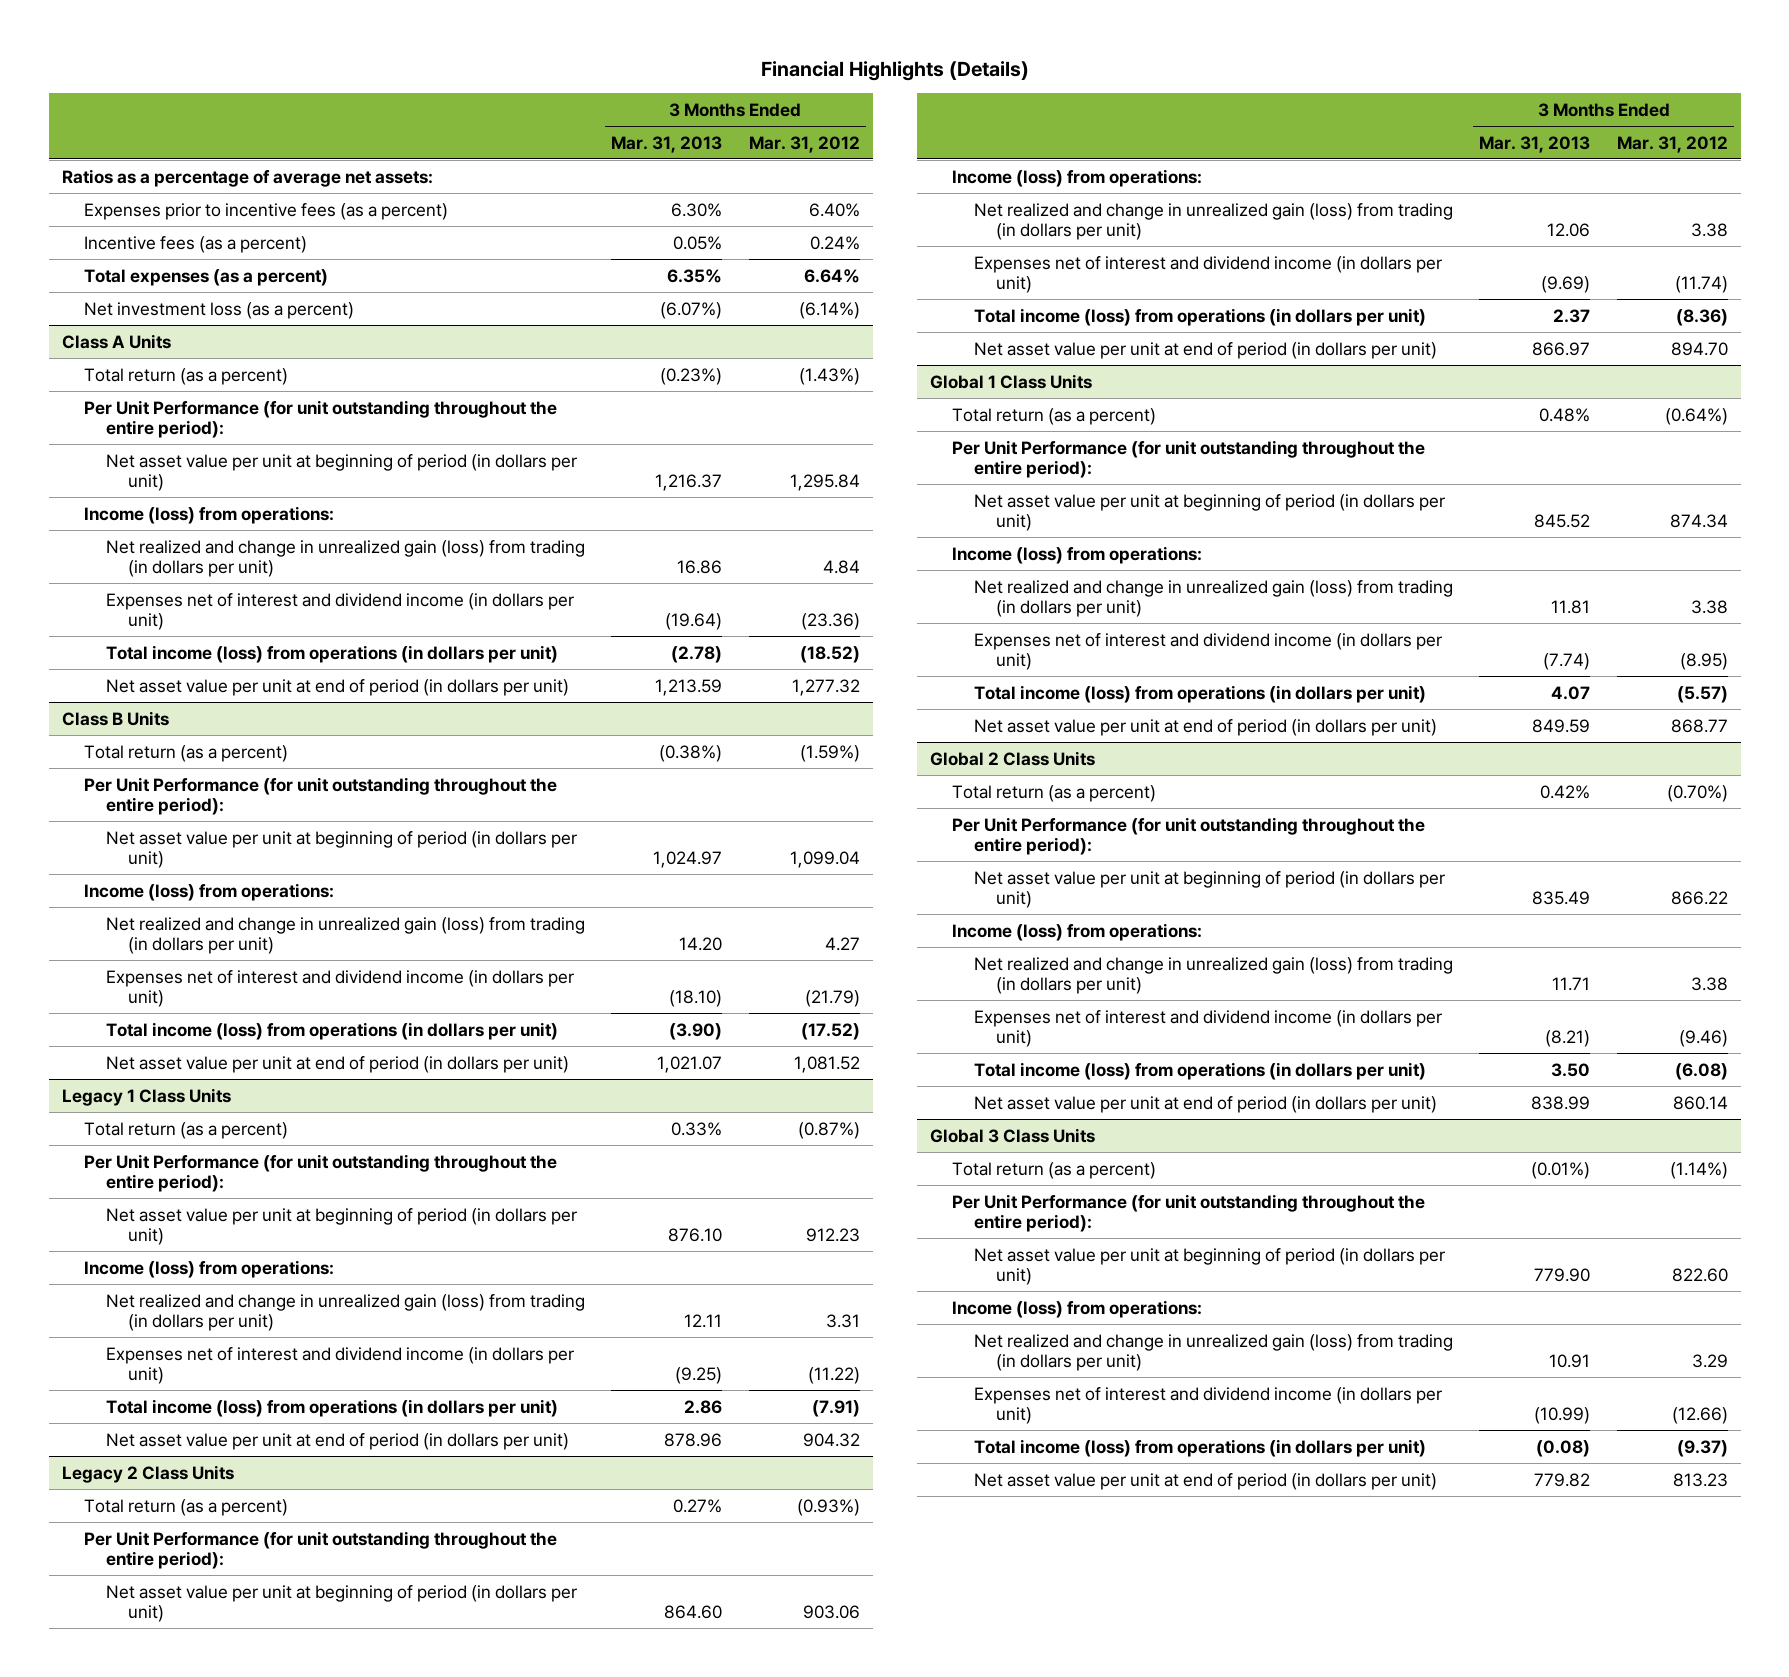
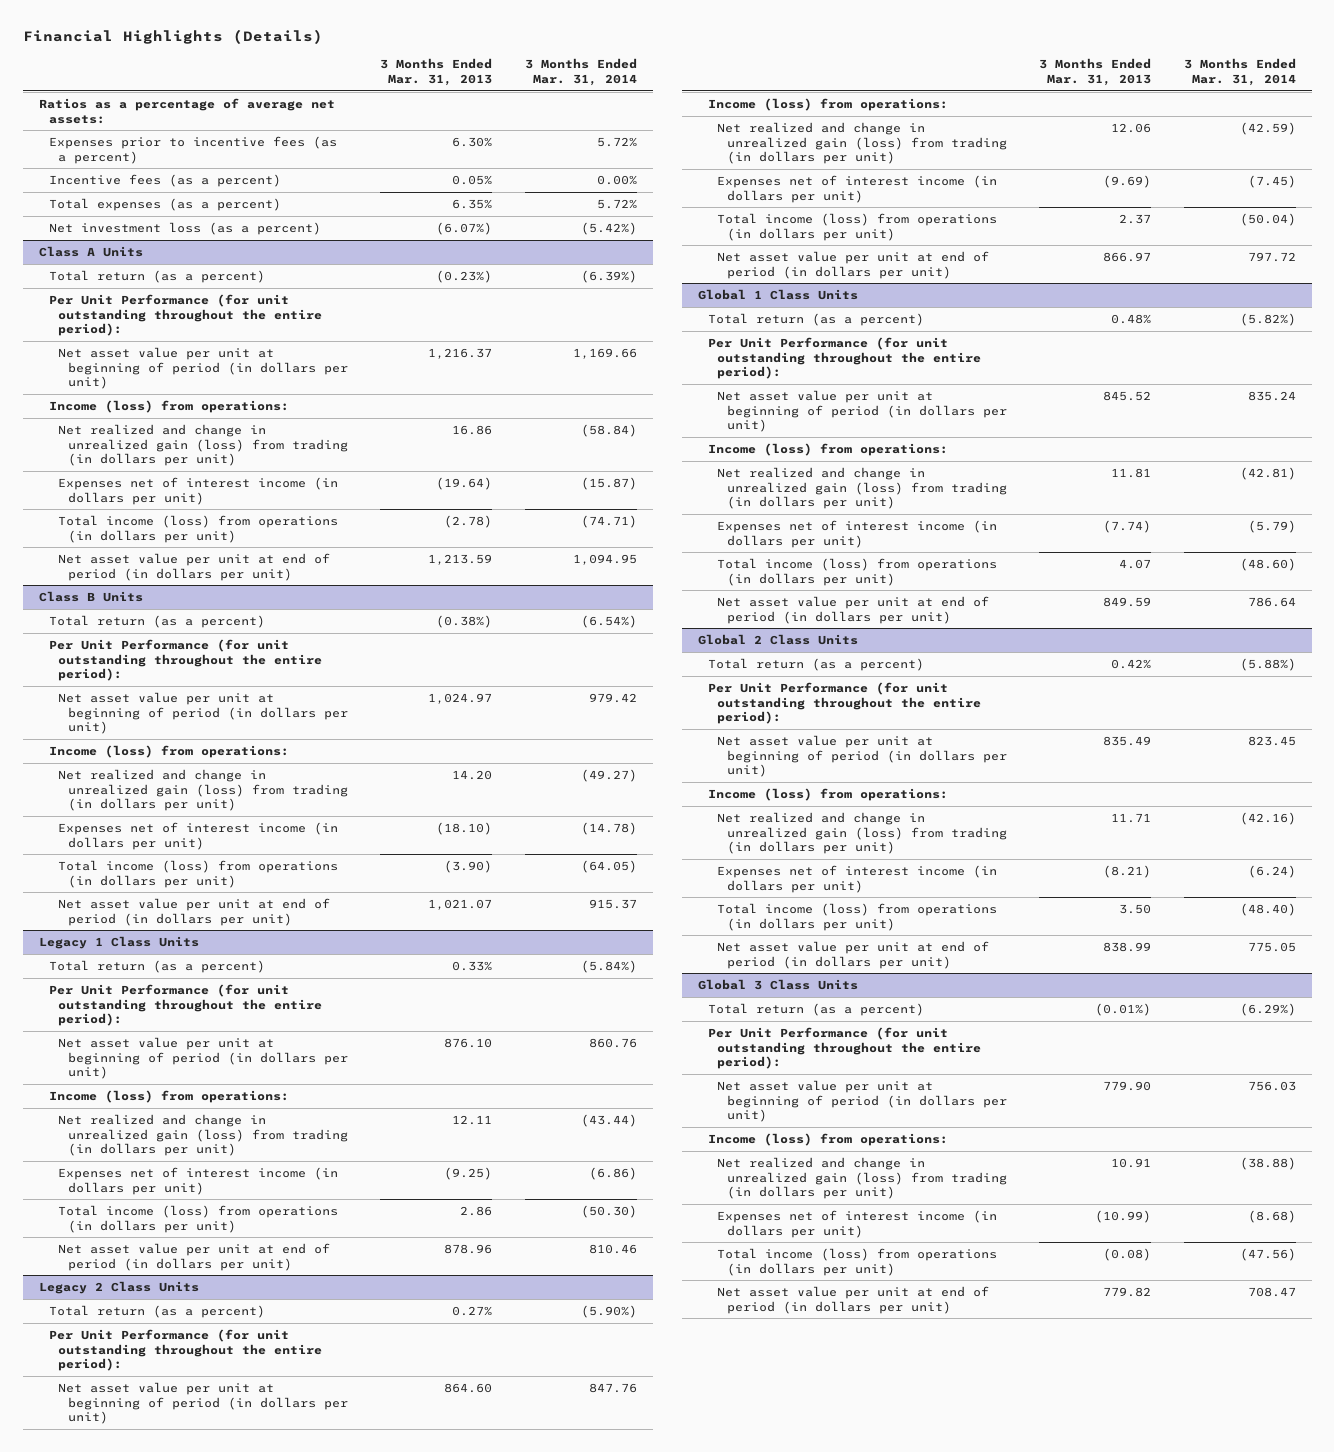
[748,135,860,153] Mar. 31, 2012 -> none
none -> [524,58,637,86] 3 Months Ended Mar. 31, 2014
[105,592,574,631] Expenses net of interest and dividend income (in dollars per unit) -> [58,476,339,505] Expenses net of interest income (in dollars per unit)
[105,969,574,1008] Expenses net of interest and dividend income (in dollars per unit) -> [58,821,339,850] Expenses net of interest income (in dollars per unit)
[105,1346,574,1385] Expenses net of interest and dividend income (in dollars per unit) -> [58,1166,339,1195] Expenses net of interest income (in dollars per unit)
[974,255,1443,294] Expenses net of interest and dividend income (in dollars per unit) -> [717,174,998,203] Expenses net of interest income (in dollars per unit)
[974,632,1443,671] Expenses net of interest and dividend income (in dollars per unit) -> [717,519,998,548] Expenses net of interest income (in dollars per unit)
[974,1009,1443,1048] Expenses net of interest and dividend income (in dollars per unit) -> [717,864,998,893] Expenses net of interest income (in dollars per unit)
[974,1386,1443,1425] Expenses net of interest and dividend income (in dollars per unit) -> [717,1209,998,1238] Expenses net of interest income (in dollars per unit)

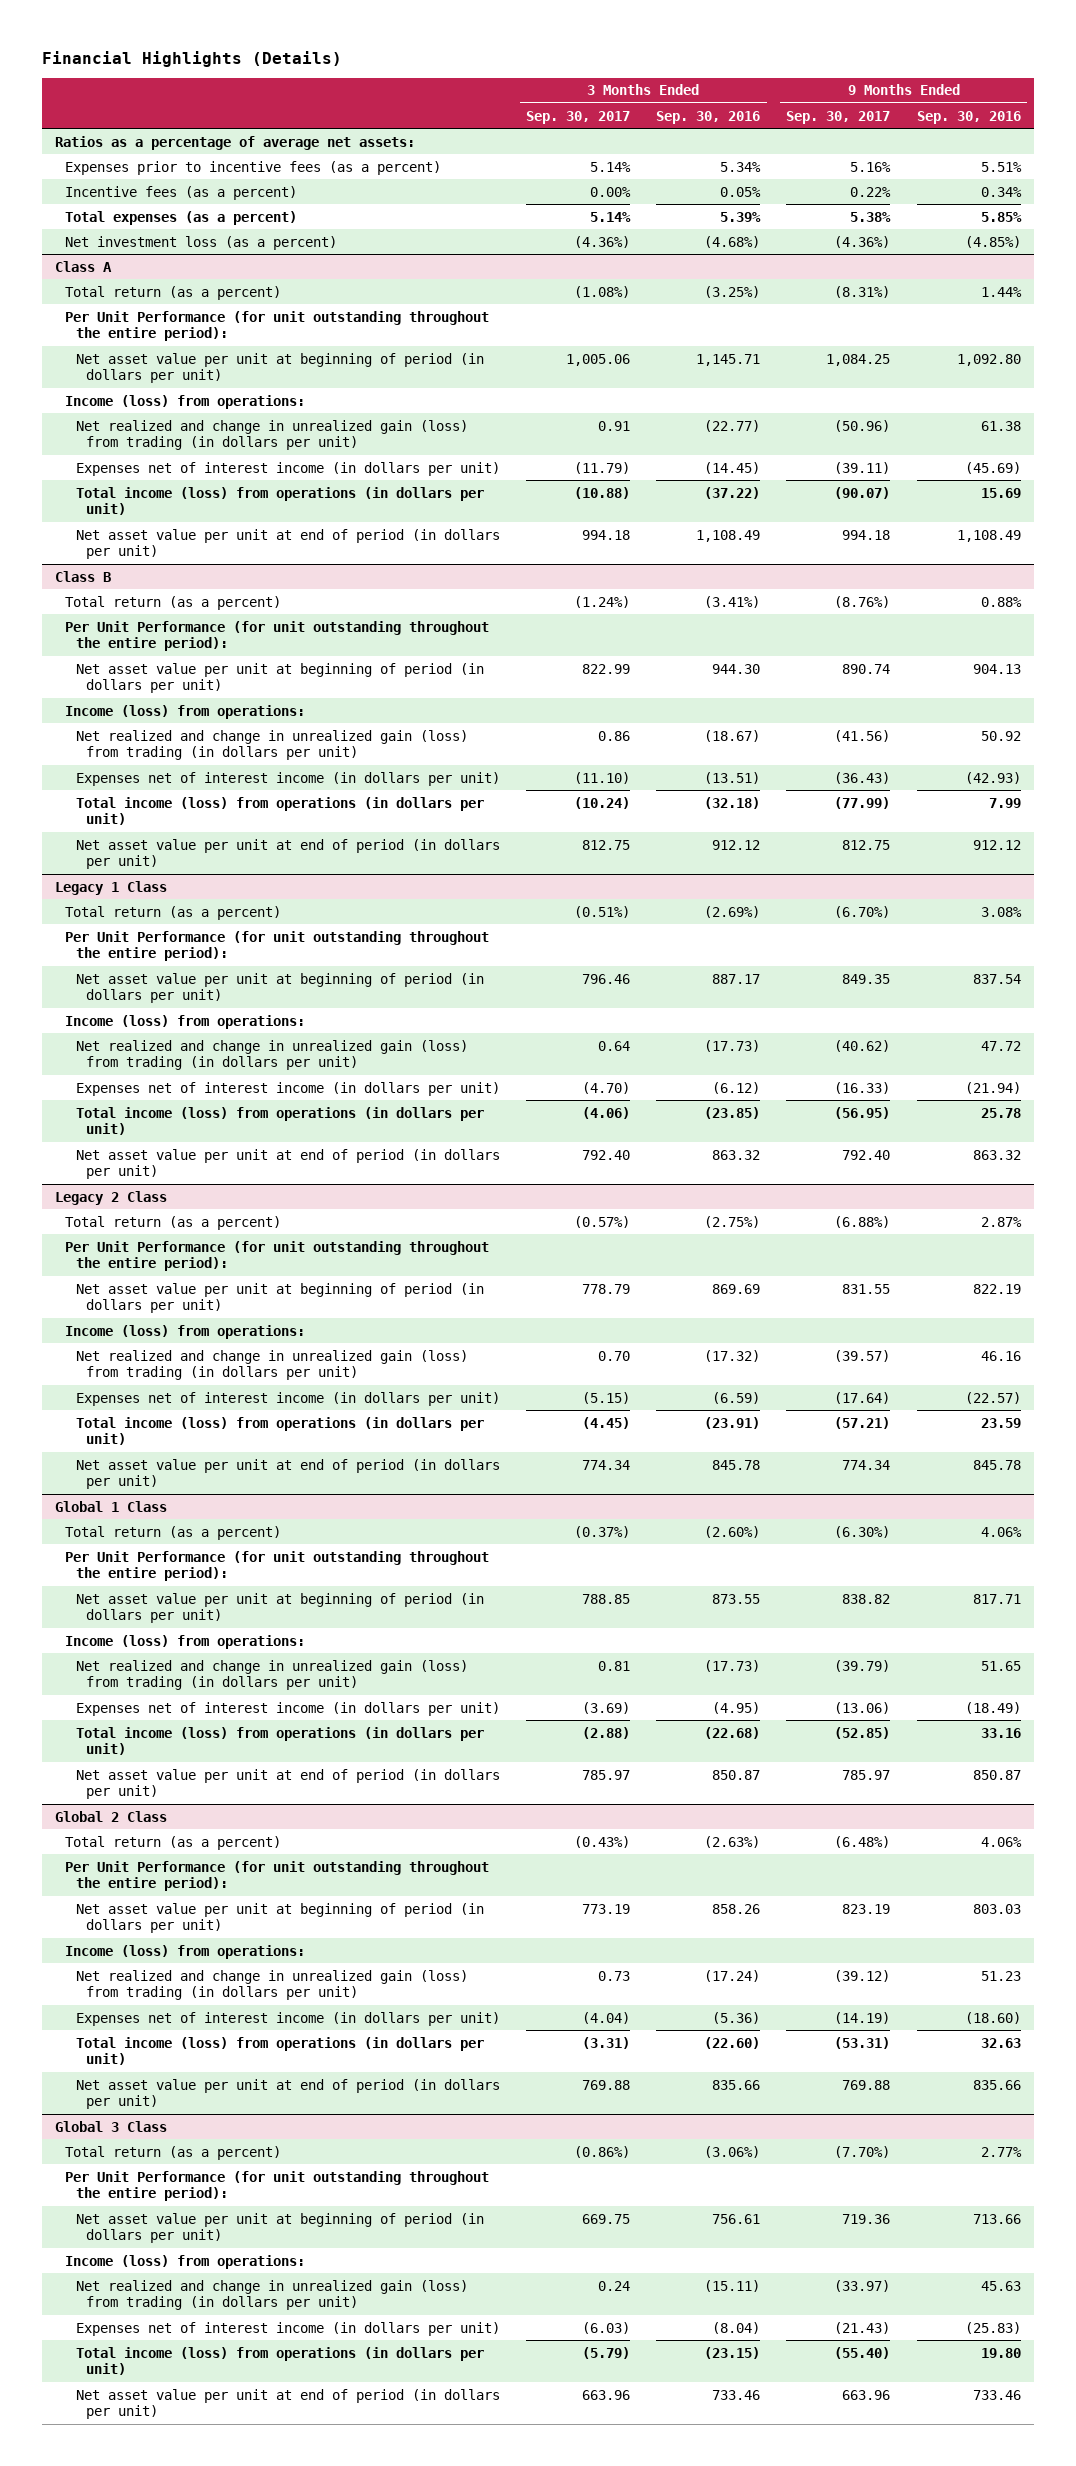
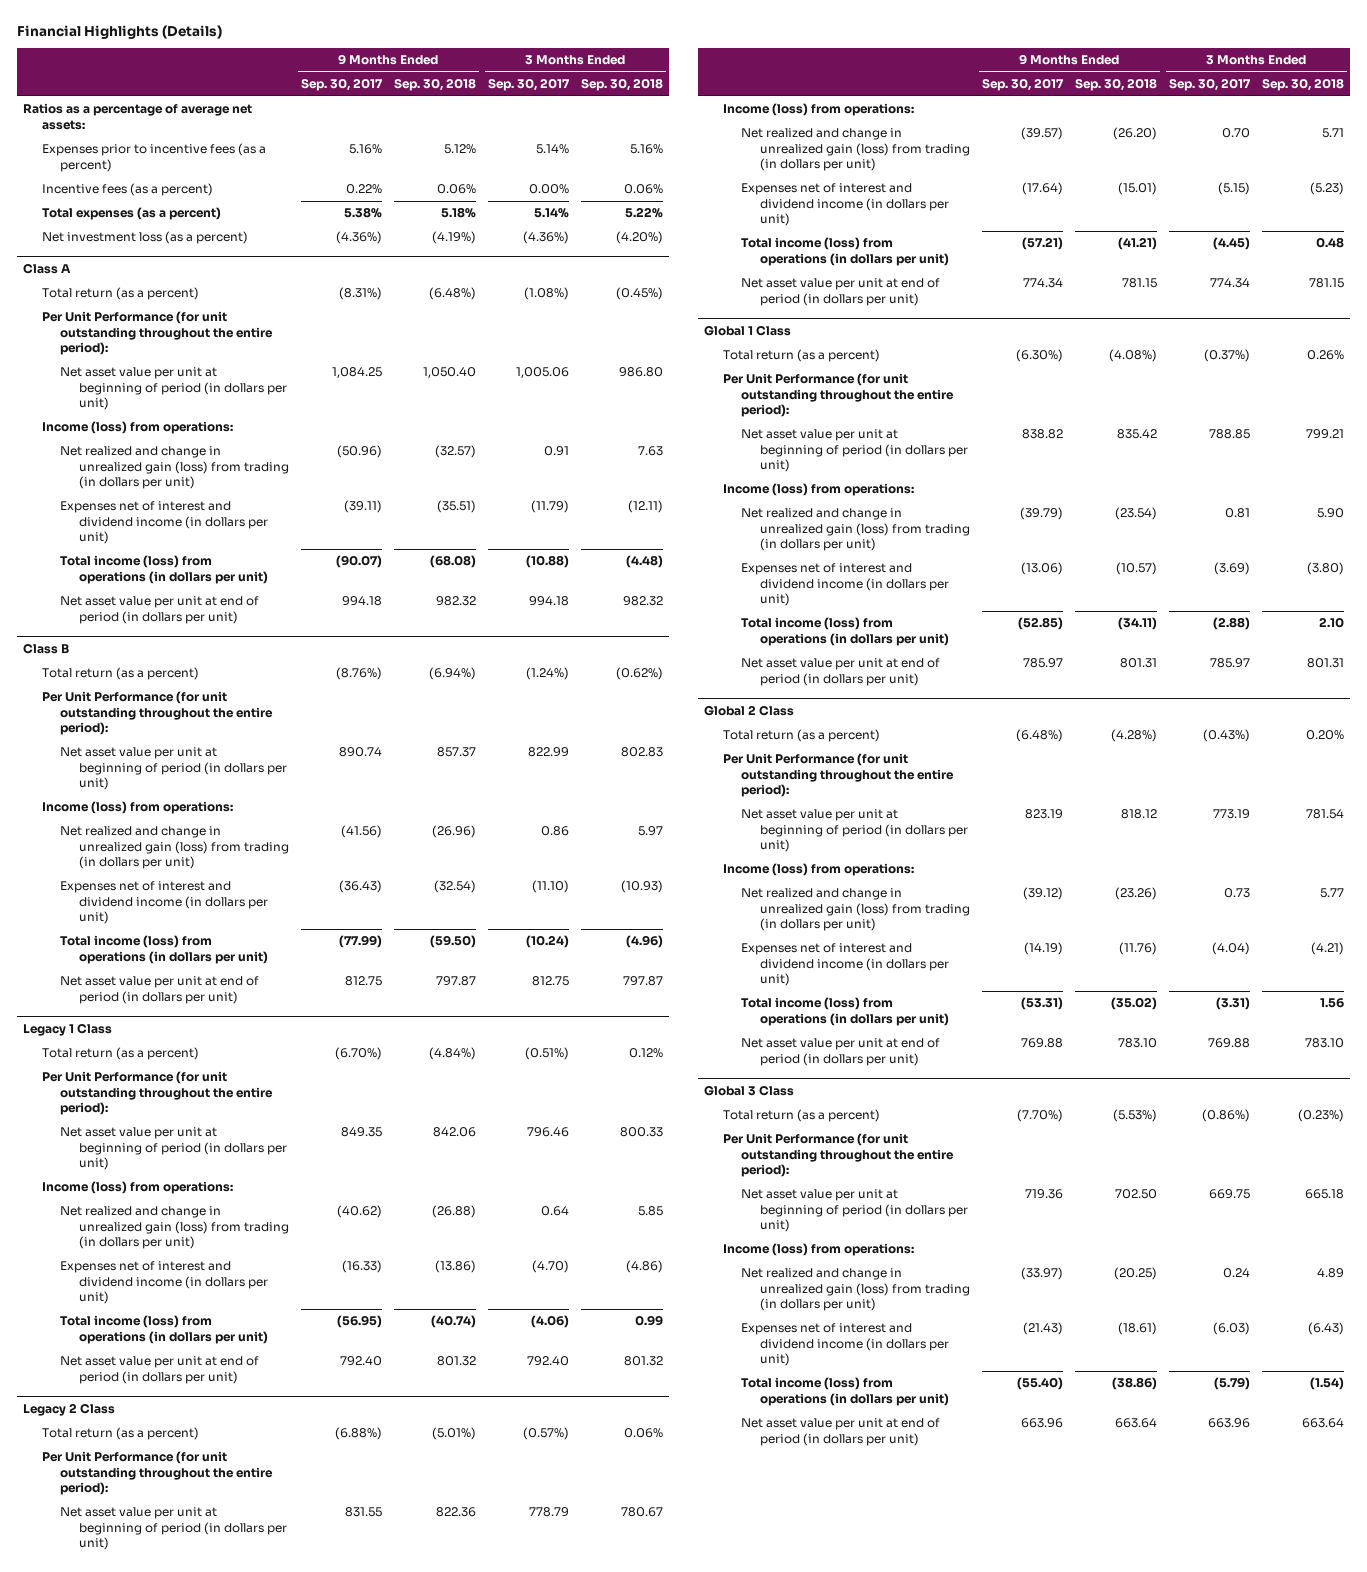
[656,110,761,124] Sep. 30, 2016 -> none
[916,110,1021,124] Sep. 30, 2016 -> none
none -> [393,78,476,92] Sep. 30, 2018
none -> [580,78,663,92] Sep. 30, 2018
[75,461,500,476] Expenses net of interest income (in dollars per unit) -> [60,501,268,545] Expenses net of interest and dividend income (in dollars per unit)
[75,771,500,786] Expenses net of interest income (in dollars per unit) -> [60,881,268,925] Expenses net of interest and dividend income (in dollars per unit)
[75,1081,500,1096] Expenses net of interest income (in dollars per unit) -> [60,1261,268,1305] Expenses net of interest and dividend income (in dollars per unit)
[75,1391,500,1406] Expenses net of interest income (in dollars per unit) -> [741,183,949,227] Expenses net of interest and dividend income (in dollars per unit)
[75,1701,500,1716] Expenses net of interest income (in dollars per unit) -> [741,563,949,607] Expenses net of interest and dividend income (in dollars per unit)
[75,2011,500,2026] Expenses net of interest income (in dollars per unit) -> [741,943,949,987] Expenses net of interest and dividend income (in dollars per unit)
[75,2321,500,2336] Expenses net of interest income (in dollars per unit) -> [741,1323,949,1367] Expenses net of interest and dividend income (in dollars per unit)

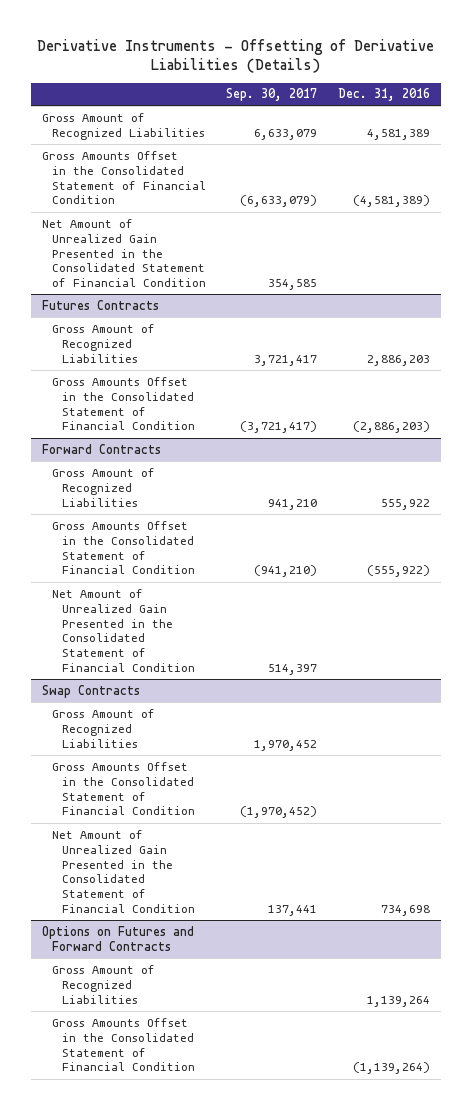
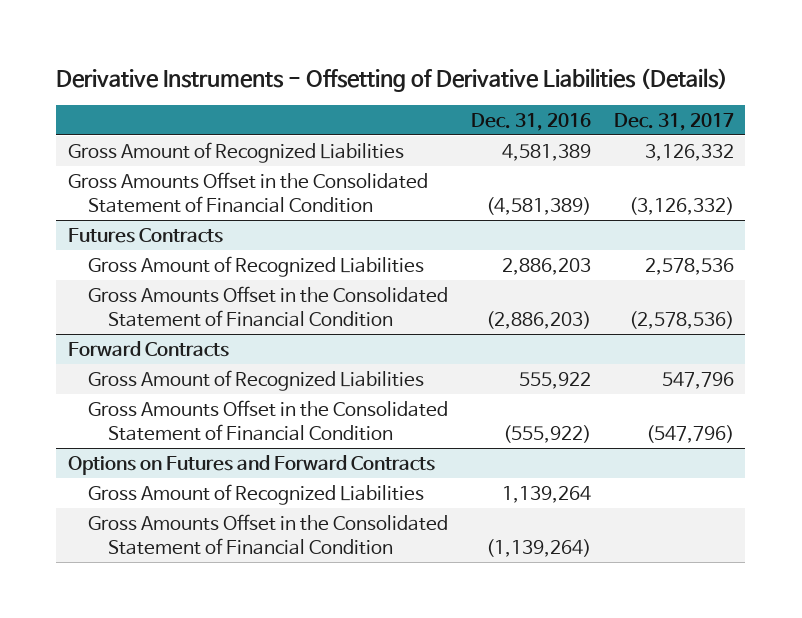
[226,88,318,102] Sep. 30, 2017 -> none
none -> [614,112,735,131] Dec. 31, 2017
[41,218,206,288] Net Amount of Unrealized Gain Presented in the Consolidated Statement of Financial Condition -> none
[51,588,195,673] Net Amount of Unrealized Gain Presented in the Consolidated Statement of Financial Condition -> none
[41,684,140,698] Swap Contracts -> none
[51,708,155,748] Gross Amount of Recognized Liabilities -> none
[51,761,195,816] Gross Amounts Offset in the Consolidated Statement of Financial Condition -> none
[51,829,195,914] Net Amount of Unrealized Gain Presented in the Consolidated Statement of Financial Condition -> none

